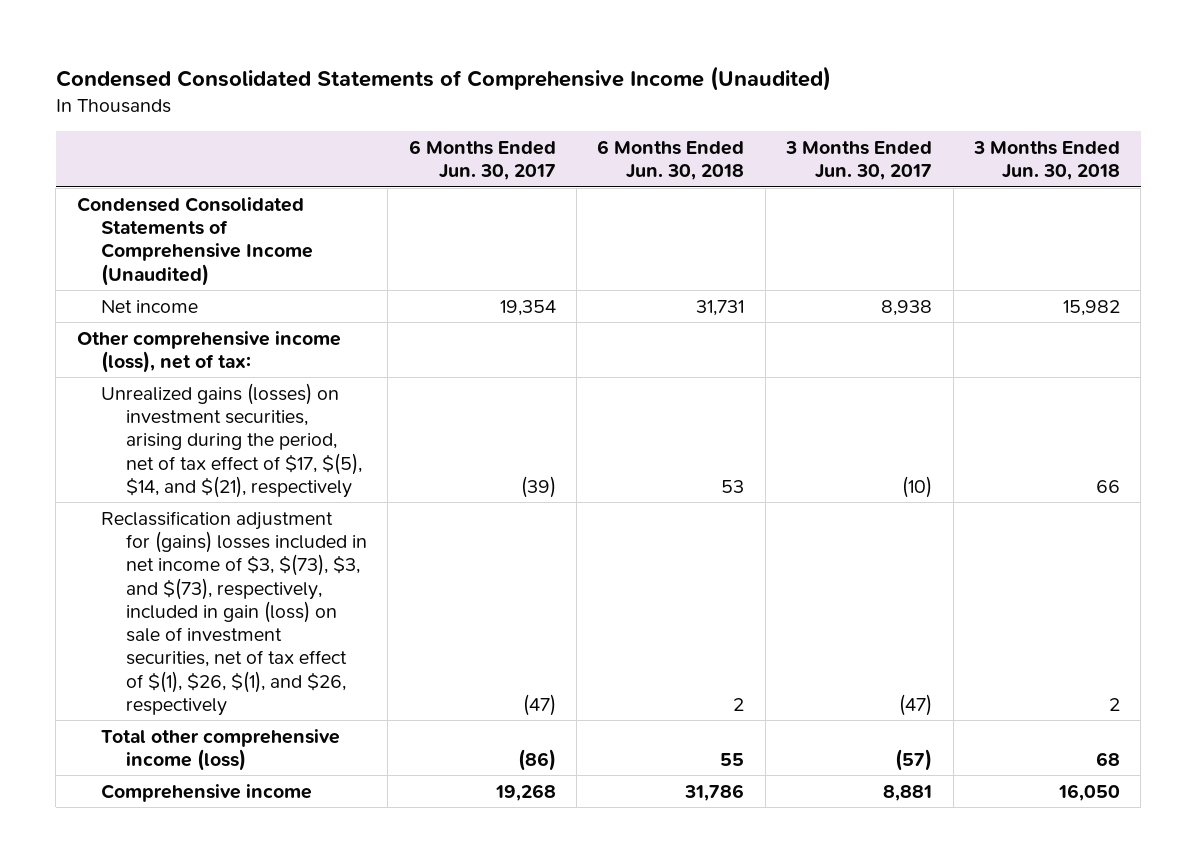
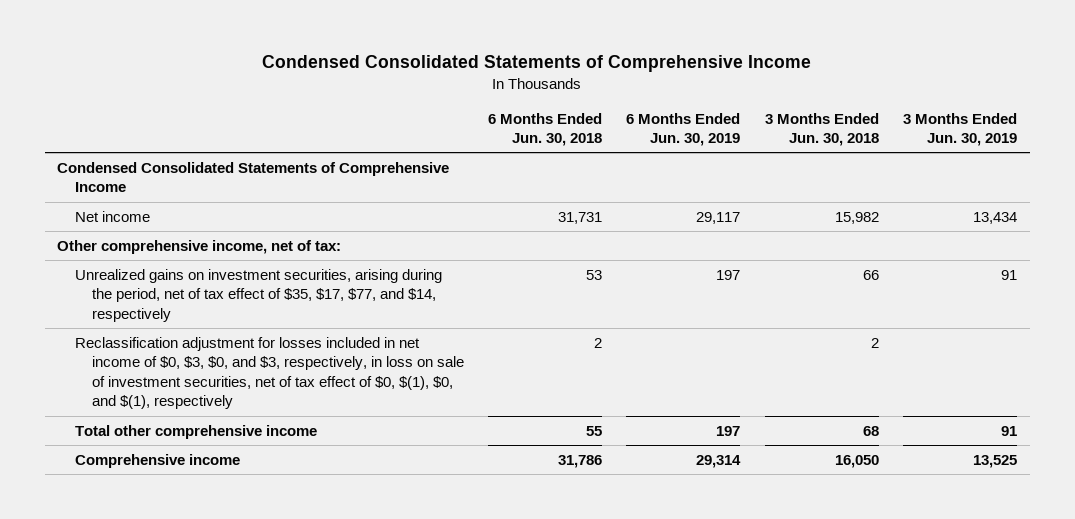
[55,65,831,91] Condensed Consolidated Statements of Comprehensive Income (Unaudited) -> [262,55,812,73] Condensed Consolidated Statements of Comprehensive Income
[408,139,556,181] 6 Months Ended Jun. 30, 2017 -> none
[785,140,933,181] 3 Months Ended Jun. 30, 2017 -> none
none -> [626,112,741,147] 6 Months Ended Jun. 30, 2019
none -> [903,112,1018,147] 3 Months Ended Jun. 30, 2019
[76,196,314,286] Condensed Consolidated Statements of Comprehensive Income (Unaudited) -> [57,161,450,193] Condensed Consolidated Statements of Comprehensive Income
[76,330,341,373] Other comprehensive income (loss), net of tax: -> [57,239,342,254] Other comprehensive income, net of tax:
[101,382,362,498] Unrealized gains (losses) on investment securities, arising during the period, net of tax effect of $17, $(5), $14, and $(21), respectively -> [74,268,442,322] Unrealized gains on investment securities, arising during the period, net of tax effect of $35, $17, $77, and $14, respectively
[101,510,367,717] Reclassification adjustment for (gains) losses included in net income of $3, $(73), $3, and $(73), respectively, included in gain (loss) on sale of investment securities, net of tax effect of $(1), $26, $(1), and $26, respectively -> [74,336,464,410] Reclassification adjustment for losses included in net income of $0, $3, $0, and $3, respectively, in loss on sale of investment securities, net of tax effect of $0, $(1), $0, and $(1), respectively
[101,728,341,771] Total other comprehensive income (loss) -> [74,424,317,439] Total other comprehensive income

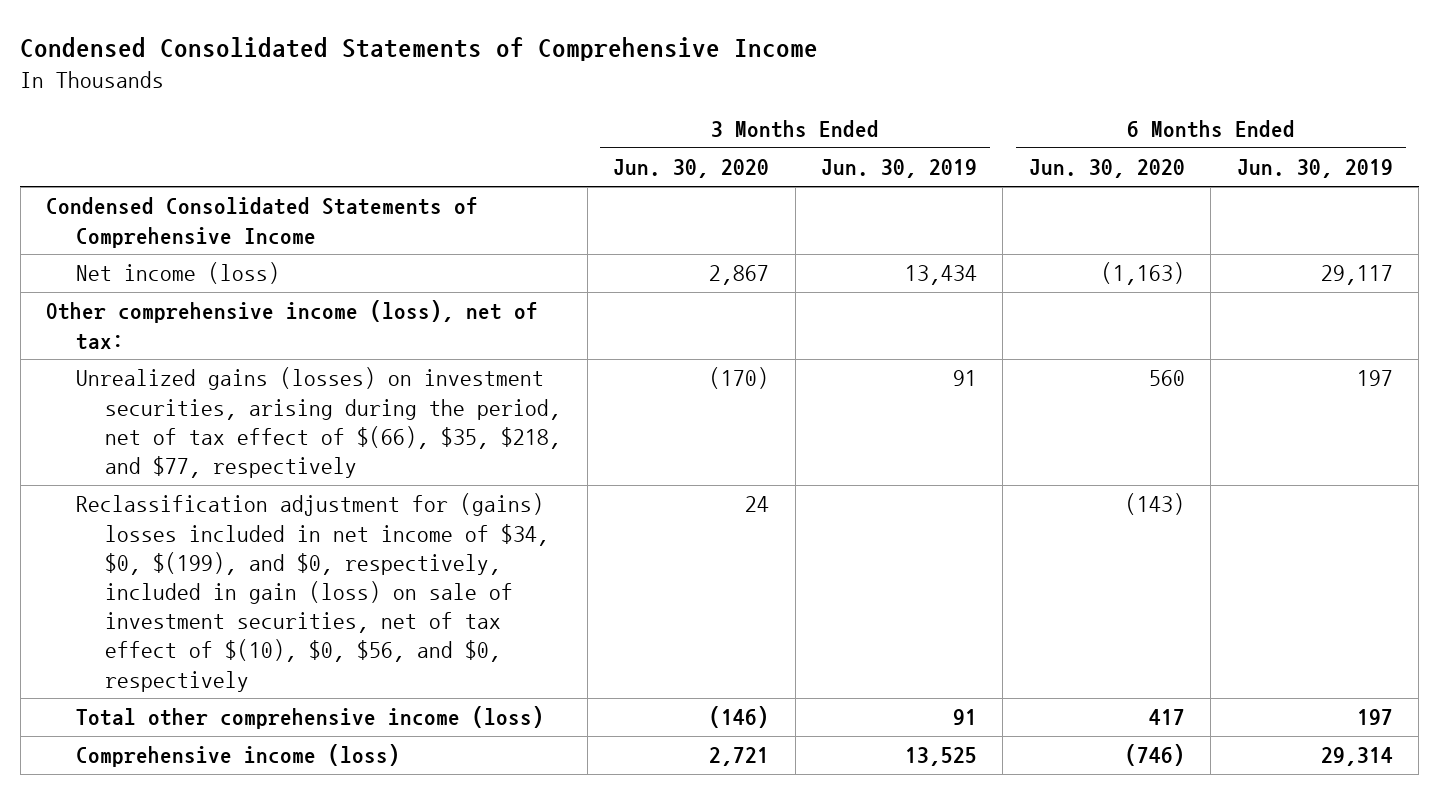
[488,112,603,147] 6 Months Ended Jun. 30, 2018 -> none
[764,112,879,147] 3 Months Ended Jun. 30, 2018 -> none
none -> [613,159,770,179] Jun. 30, 2020
none -> [1028,159,1185,179] Jun. 30, 2020
[74,210,150,222] Net income -> [75,262,280,285] Net income (loss)
[57,239,342,254] Other comprehensive income, net of tax: -> [46,300,539,350] Other comprehensive income (loss), net of tax:
[74,268,442,322] Unrealized gains on investment securities, arising during the period, net of tax effect of $35, $17, $77, and $14, respectively -> [75,367,562,479] Unrealized gains (losses) on investment securities, arising during the period, net of tax effect of $(66), $35, $218, and $77, respectively
[74,336,464,410] Reclassification adjustment for losses included in net income of $0, $3, $0, and $3, respectively, in loss on sale of investment securities, net of tax effect of $0, $(1), $0, and $(1), respectively -> [75,493,550,692] Reclassification adjustment for (gains) losses included in net income of $34, $0, $(199), and $0, respectively, included in gain (loss) on sale of investment securities, net of tax effect of $(10), $0, $56, and $0, respectively
[74,424,317,439] Total other comprehensive income -> [75,706,544,730] Total other comprehensive income (loss)
[74,453,240,468] Comprehensive income -> [75,744,400,768] Comprehensive income (loss)

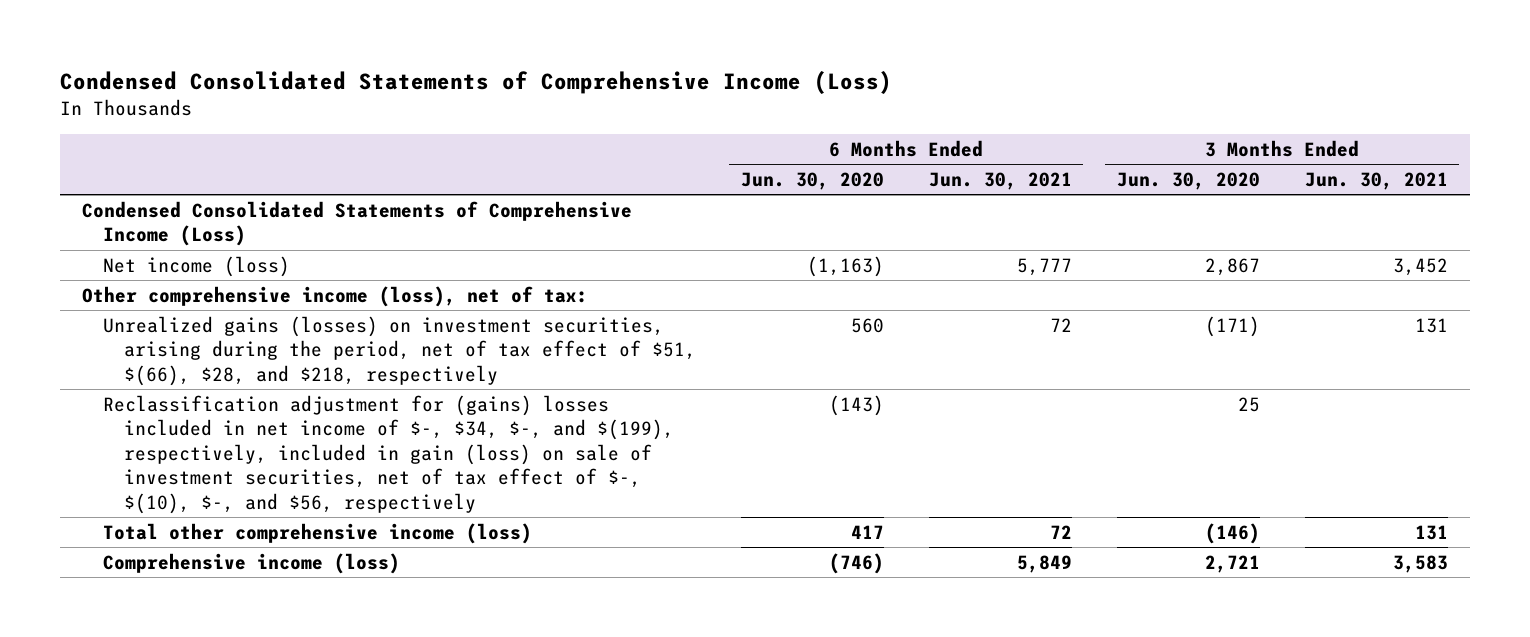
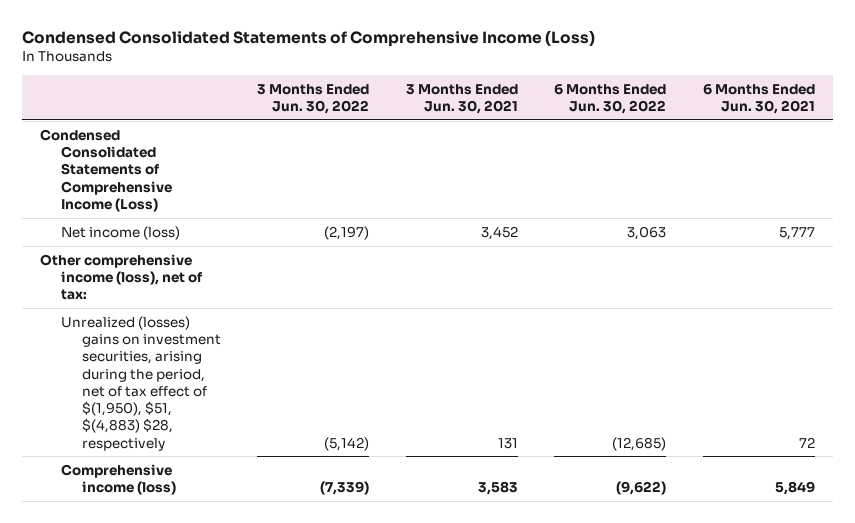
[740,172,884,191] Jun. 30, 2020 -> none
[1116,172,1260,191] Jun. 30, 2020 -> none
none -> [257,83,370,115] 3 Months Ended Jun. 30, 2022
none -> [554,83,667,115] 6 Months Ended Jun. 30, 2022
[102,394,674,514] Reclassification adjustment for (gains) losses included in net income of $-, $34, $-, and $(199), respectively, included in gain (loss) on sale of investment securities, net of tax effect of $-, $(10), $-, and $56, respectively -> none
[102,522,532,544] Total other comprehensive income (loss) -> none
[102,315,696,386] Unrealized gains (losses) on investment securities, arising during the period, net of tax effect of $51, $(66), $28, and $218, respectively -> [61,315,221,451] Unrealized (losses) gains on investment securities, arising during the period, net of tax effect of $(1,950), $51, $(4,883) $28, respectively

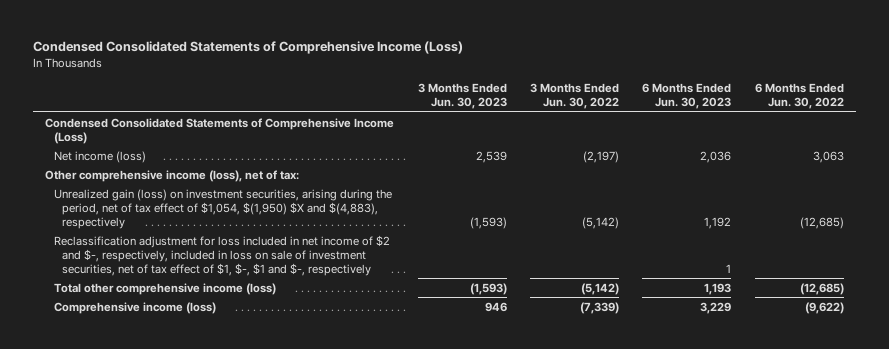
[405,83,518,115] 3 Months Ended Jun. 30, 2021 -> none
[702,83,815,115] 6 Months Ended Jun. 30, 2021 -> none
none -> [417,82,507,110] 3 Months Ended Jun. 30, 2023
none -> [642,82,732,110] 6 Months Ended Jun. 30, 2023
[61,315,221,451] Unrealized (losses) gains on investment securities, arising during the period, net of tax effect of $(1,950), $51, $(4,883) $28, respectively -> [53,188,392,229] Unrealized gain (loss) on investment securities, arising during the period, net of tax effect of $1,054, $(1,950) $X and $(4,883), respectively
none -> [53,234,390,276] Reclassification adjustment for loss included in net income of $2 and $-, respectively, included in loss on sale of investment securities, net of tax effect of $1, $-, $1 and $-, respectively
none -> [53,282,276,295] Total other comprehensive income (loss)

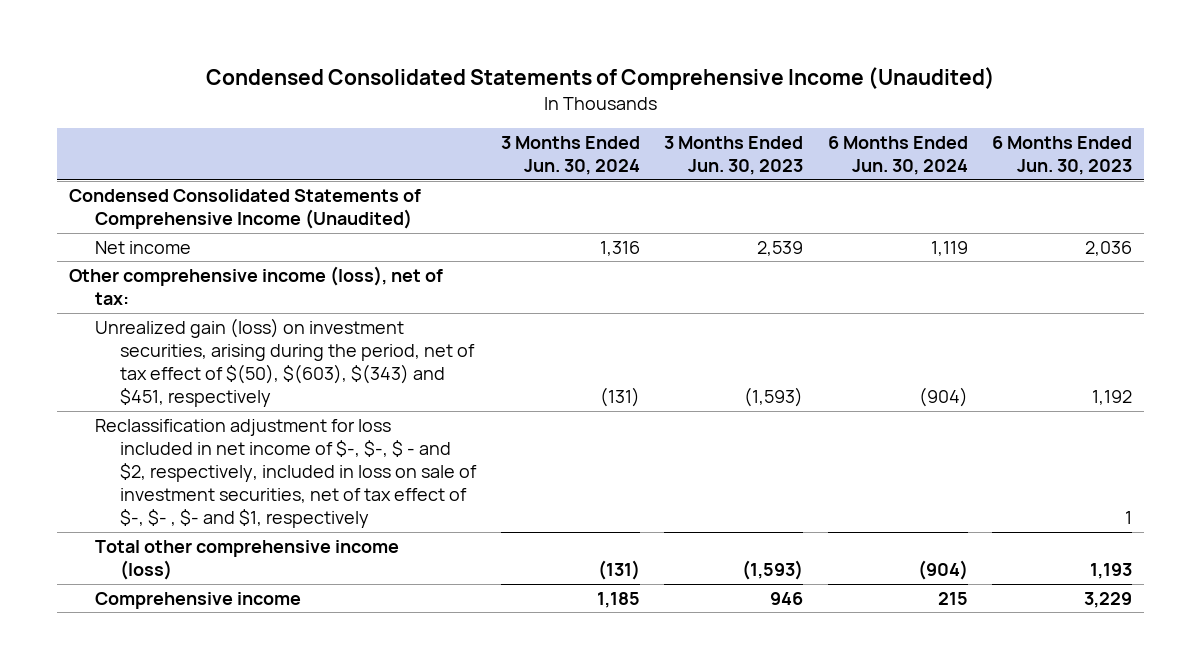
[33,41,464,55] Condensed Consolidated Statements of Comprehensive Income (Loss) -> [205,67,995,91] Condensed Consolidated Statements of Comprehensive Income (Unaudited)
[530,82,620,110] 3 Months Ended Jun. 30, 2022 -> none
[754,82,844,110] 6 Months Ended Jun. 30, 2022 -> none
none -> [500,135,640,176] 3 Months Ended Jun. 30, 2024
none -> [827,135,968,176] 6 Months Ended Jun. 30, 2024
[45,117,395,144] Condensed Consolidated Statements of Comprehensive Income (Loss) -> [69,188,422,230] Condensed Consolidated Statements of Comprehensive Income (Unaudited)
[53,150,146,163] Net income (loss) -> [94,240,191,254] Net income
[53,188,392,229] Unrealized gain (loss) on investment securities, arising during the period, net of tax effect of $1,054, $(1,950) $X and $(4,883), respectively -> [94,317,476,408] Unrealized gain (loss) on investment securities, arising during the period, net of tax effect of $(50), $(603), $(343) and $451, respectively
[53,234,390,276] Reclassification adjustment for loss included in net income of $2 and $-, respectively, included in loss on sale of investment securities, net of tax effect of $1, $-, $1 and $-, respectively -> [94,418,478,529] Reclassification adjustment for loss included in net income of $-, $-, $ - and $2, respectively, included in loss on sale of investment securities, net of tax effect of $-, $- , $- and $1, respectively
[53,301,216,314] Comprehensive income (loss) -> [94,591,301,609] Comprehensive income

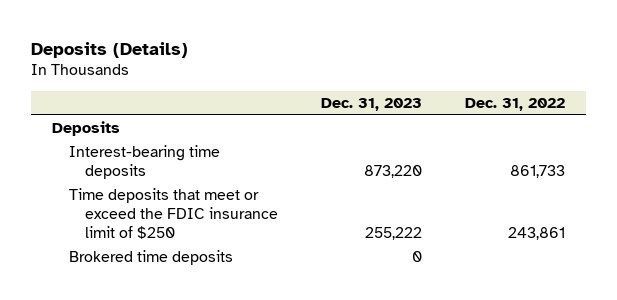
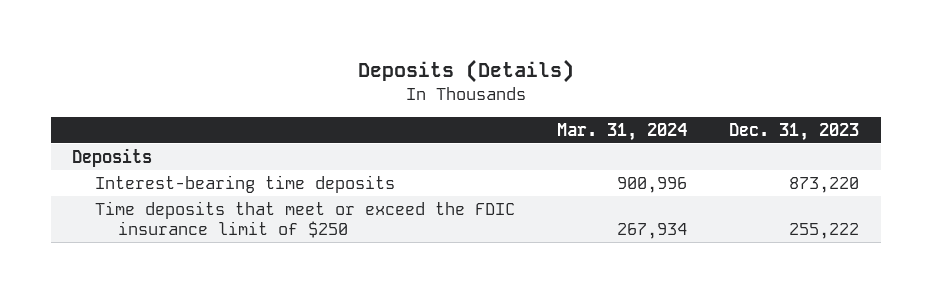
[464,98,565,112] Dec. 31, 2022 -> none
none -> [557,122,688,141] Mar. 31, 2024
[68,250,233,266] Brokered time deposits -> none

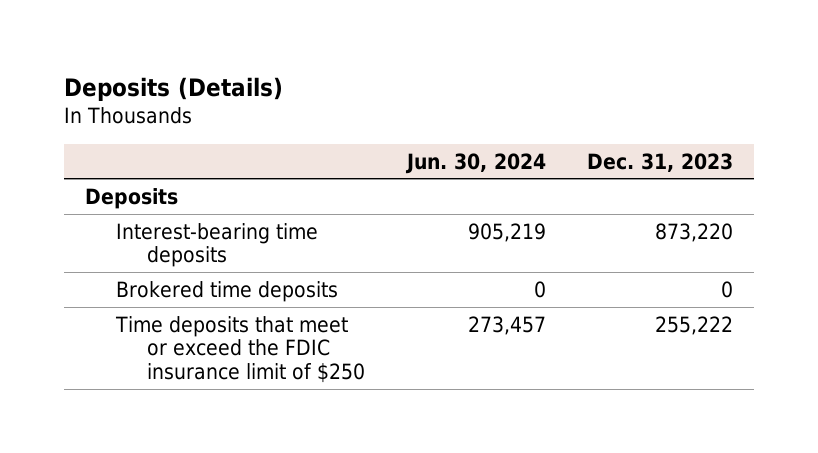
[557,122,688,141] Mar. 31, 2024 -> none
none -> [404,152,546,174] Jun. 30, 2024
none -> [116,280,339,302] Brokered time deposits

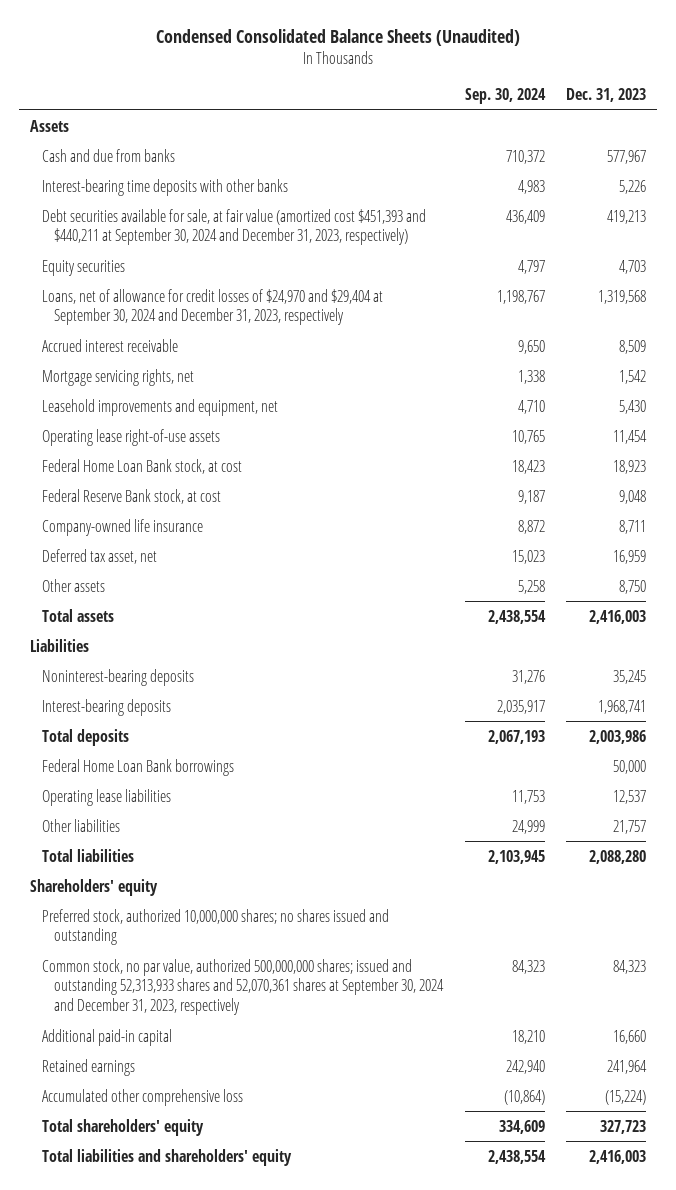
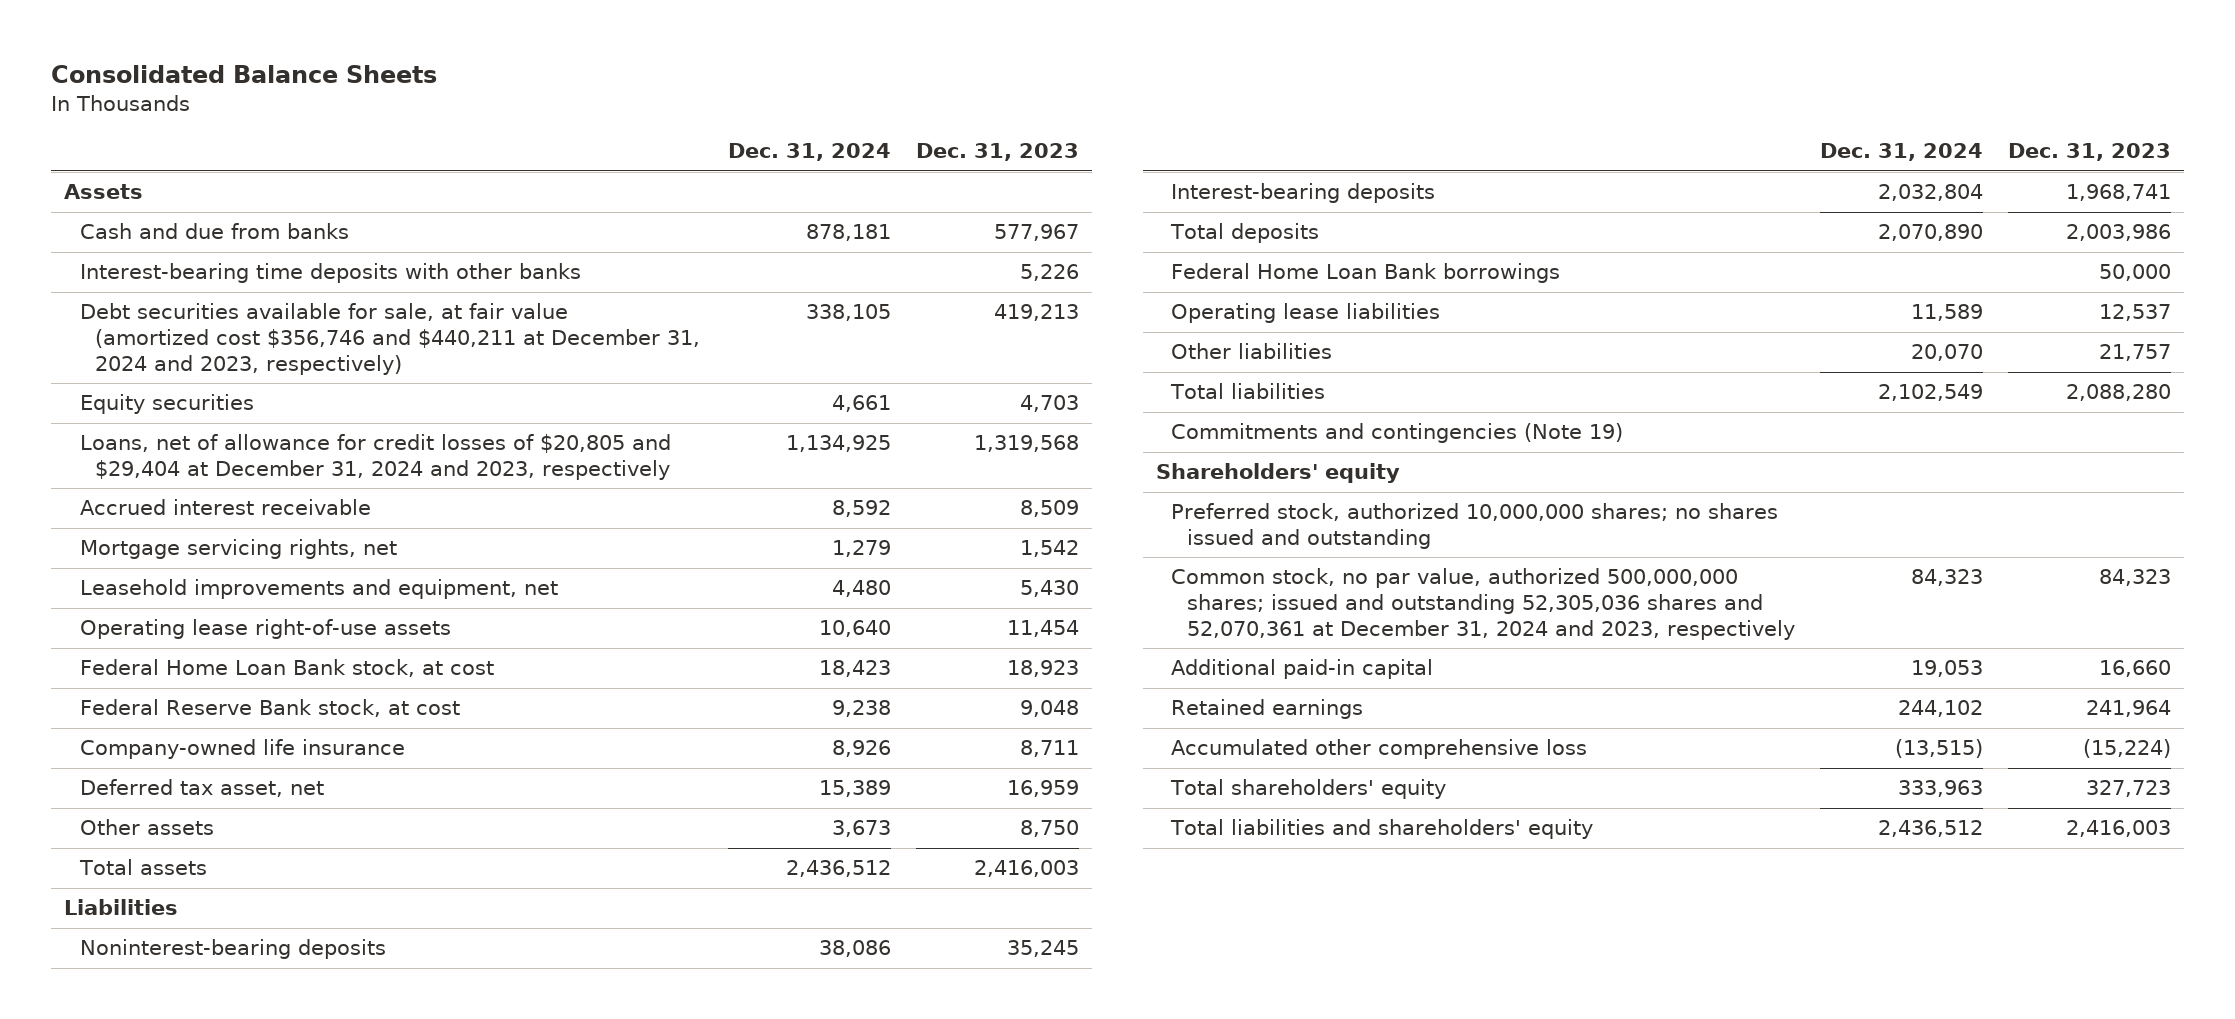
[156,29,521,47] Condensed Consolidated Balance Sheets (Unaudited) -> [51,65,438,84] Consolidated Balance Sheets
[464,88,546,105] Sep. 30, 2024 -> none
none -> [728,143,892,162] Dec. 31, 2024
[42,208,427,246] Debt securities available for sale, at fair value (amortized cost $451,393 and $440,211 at September 30, 2024 and December 31, 2023, respectively) -> [79,303,701,375] Debt securities available for sale, at fair value (amortized cost $356,746 and $440,211 at December 31, 2024 and 2023, respectively)
[42,288,384,326] Loans, net of allowance for credit losses of $24,970 and $29,404 at September 30, 2024 and December 31, 2023, respectively -> [79,434,671,480] Loans, net of allowance for credit losses of $20,805 and $29,404 at December 31, 2024 and 2023, respectively
none -> [1171,423,1624,444] Commitments and contingencies (Note 19)
[42,958,445,1016] Common stock, no par value, authorized 500,000,000 shares; issued and outstanding 52,313,933 shares and 52,070,361 shares at September 30, 2024 and December 31, 2023, respectively -> [1171,568,1795,640] Common stock, no par value, authorized 500,000,000 shares; issued and outstanding 52,305,036 shares and 52,070,361 at December 31, 2024 and 2023, respectively

